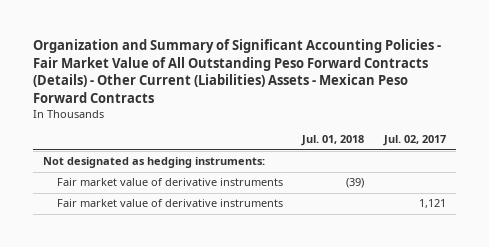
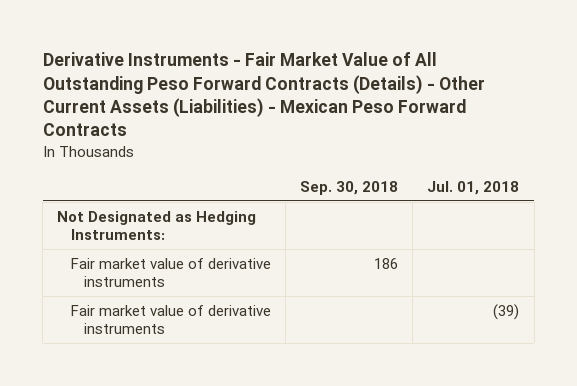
[32,39,441,103] Organization and Summary of Significant Accounting Policies - Fair Market Value of All Outstanding Peso Forward Contracts (Details) - Other Current (Liabilities) Assets - Mexican Peso Forward Contracts -> [42,52,485,137] Derivative Instruments - Fair Market Value of All Outstanding Peso Forward Contracts (Details) - Other Current Assets (Liabilities) - Mexican Peso Forward Contracts
[382,135,446,147] Jul. 02, 2017 -> none
none -> [300,180,399,195] Sep. 30, 2018
[42,157,265,169] Not designated as hedging instruments: -> [57,210,257,241] Not Designated as Hedging Instruments:
[56,178,283,187] Fair market value of derivative instruments -> [70,304,271,335] Fair market value of derivative instruments

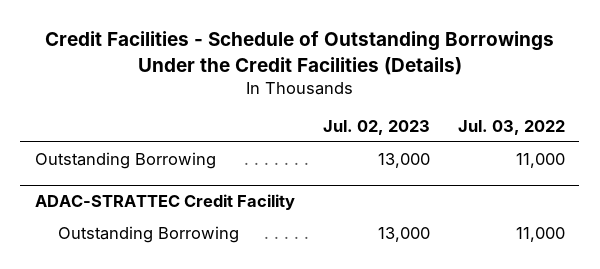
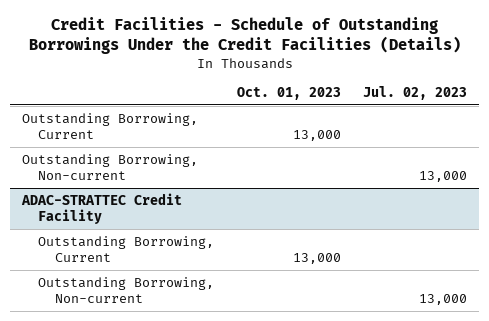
[458,120,566,136] Jul. 03, 2022 -> none
none -> [236,87,341,101] Oct. 01, 2023
none -> [21,112,198,140] Outstanding Borrowing, Current
[34,151,216,169] Outstanding Borrowing -> [21,153,198,181] Outstanding Borrowing, Non-current
none -> [38,235,215,263] Outstanding Borrowing, Current
[57,225,239,243] Outstanding Borrowing -> [38,276,215,304] Outstanding Borrowing, Non-current

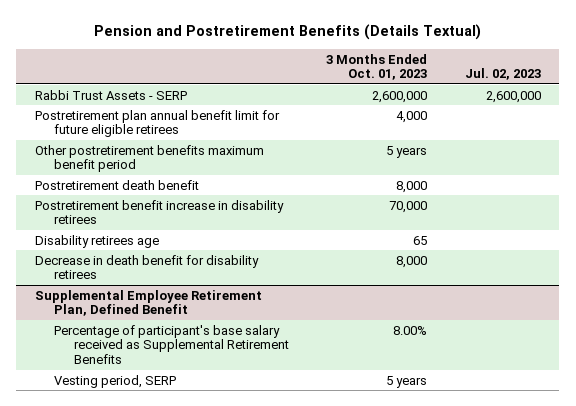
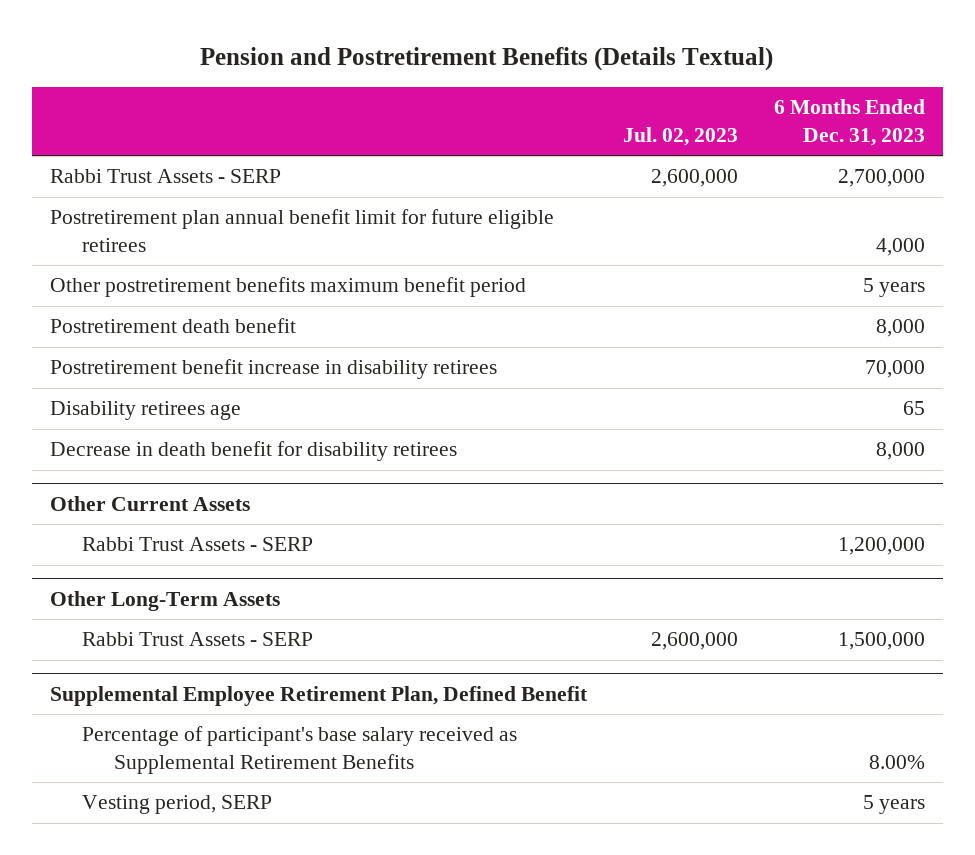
[326,53,428,81] 3 Months Ended Oct. 01, 2023 -> none
none -> [774,99,926,147] 6 Months Ended Dec. 31, 2023
none -> [49,496,250,512] Other Current Assets
none -> [82,537,314,552] Rabbi Trust Assets - SERP
none -> [49,591,280,612] Other Long-Term Assets
none -> [82,632,314,647] Rabbi Trust Assets - SERP

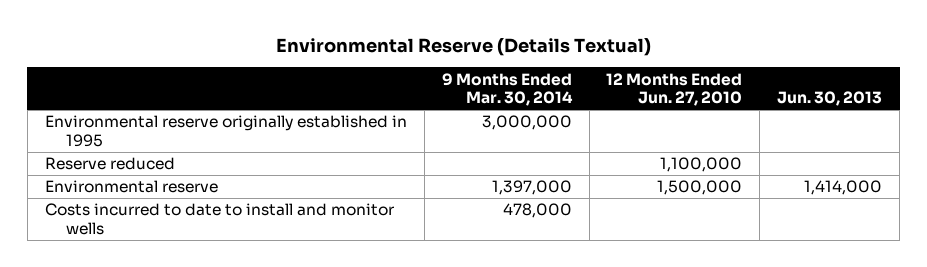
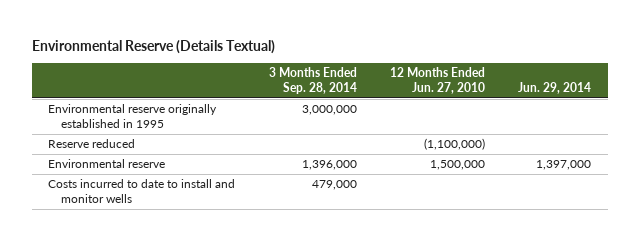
[441,72,573,107] 9 Months Ended Mar. 30, 2014 -> none
[777,91,883,107] Jun. 30, 2013 -> none
none -> [268,66,357,94] 3 Months Ended Sep. 28, 2014
none -> [518,81,592,94] Jun. 29, 2014
[660,157,743,173] 1,100,000 -> [424,138,486,151] (1,100,000)

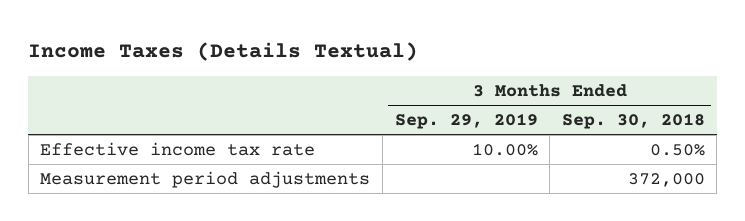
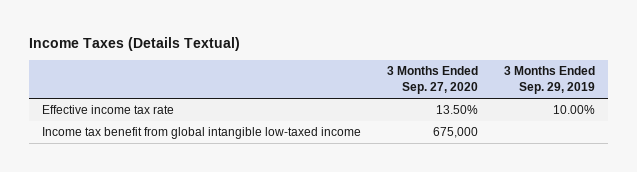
[561,113,705,130] Sep. 30, 2018 -> none
none -> [387,66,479,95] 3 Months Ended Sep. 27, 2020
[40,171,371,189] Measurement period adjustments -> [42,127,362,140] Income tax benefit from global intangible low-taxed income

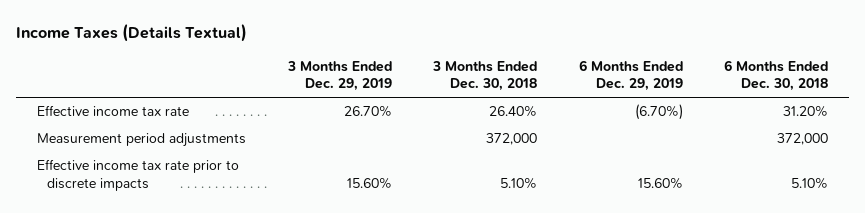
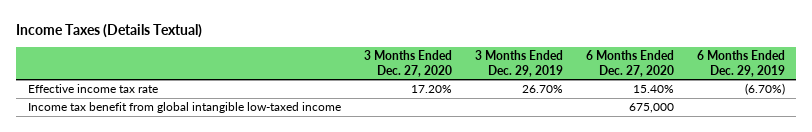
[432,60,538,92] 3 Months Ended Dec. 30, 2018 -> none
[724,59,829,92] 6 Months Ended Dec. 30, 2018 -> none
none -> [363,50,452,77] 3 Months Ended Dec. 27, 2020
none -> [585,50,674,77] 6 Months Ended Dec. 27, 2020
[37,159,240,191] Effective income tax rate prior to discrete impacts -> none
[37,133,247,148] Measurement period adjustments -> [27,102,341,114] Income tax benefit from global intangible low-taxed income

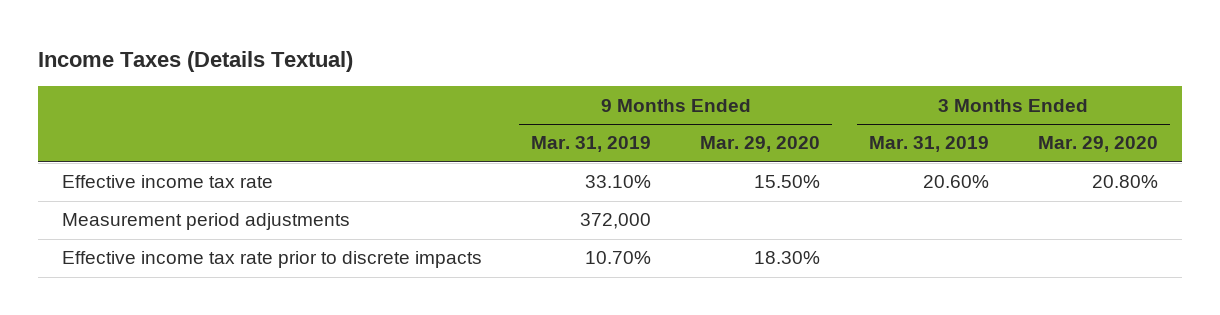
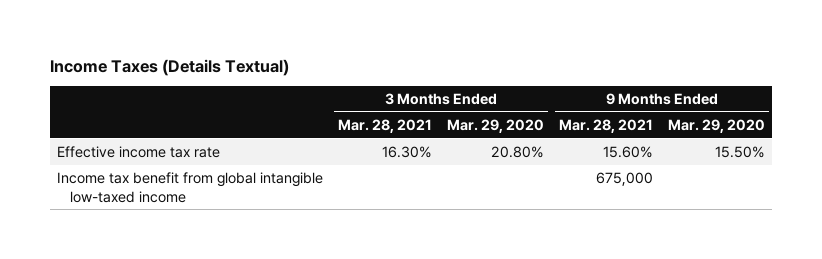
[531,136,652,153] Mar. 31, 2019 -> none
[868,136,989,153] Mar. 31, 2019 -> none
none -> [337,118,432,133] Mar. 28, 2021
none -> [558,118,653,133] Mar. 28, 2021
[62,251,483,269] Effective income tax rate prior to discrete impacts -> none
[62,213,351,231] Measurement period adjustments -> [57,171,324,203] Income tax benefit from global intangible low-taxed income

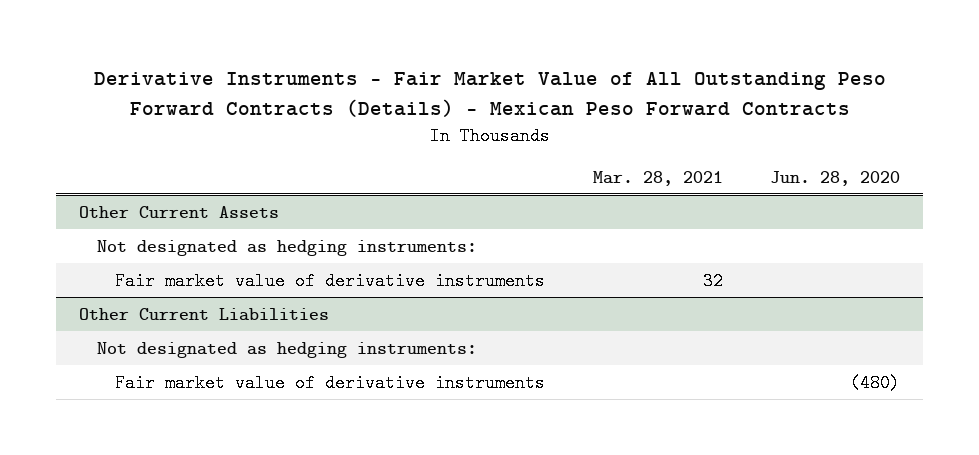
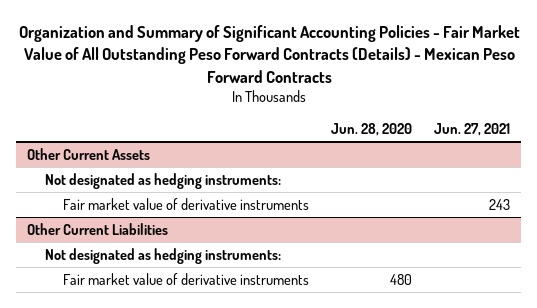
[93,72,886,118] Derivative Instruments - Fair Market Value of All Outstanding Peso Forward Contracts (Details) - Mexican Peso Forward Contracts -> [18,25,520,83] Organization and Summary of Significant Accounting Policies - Fair Market Value of All Outstanding Peso Forward Contracts (Details) - Mexican Peso Forward Contracts
[592,170,723,186] Mar. 28, 2021 -> none
none -> [434,123,511,137] Jun. 27, 2021
[849,373,900,392] (480) -> [389,273,412,285] 480

